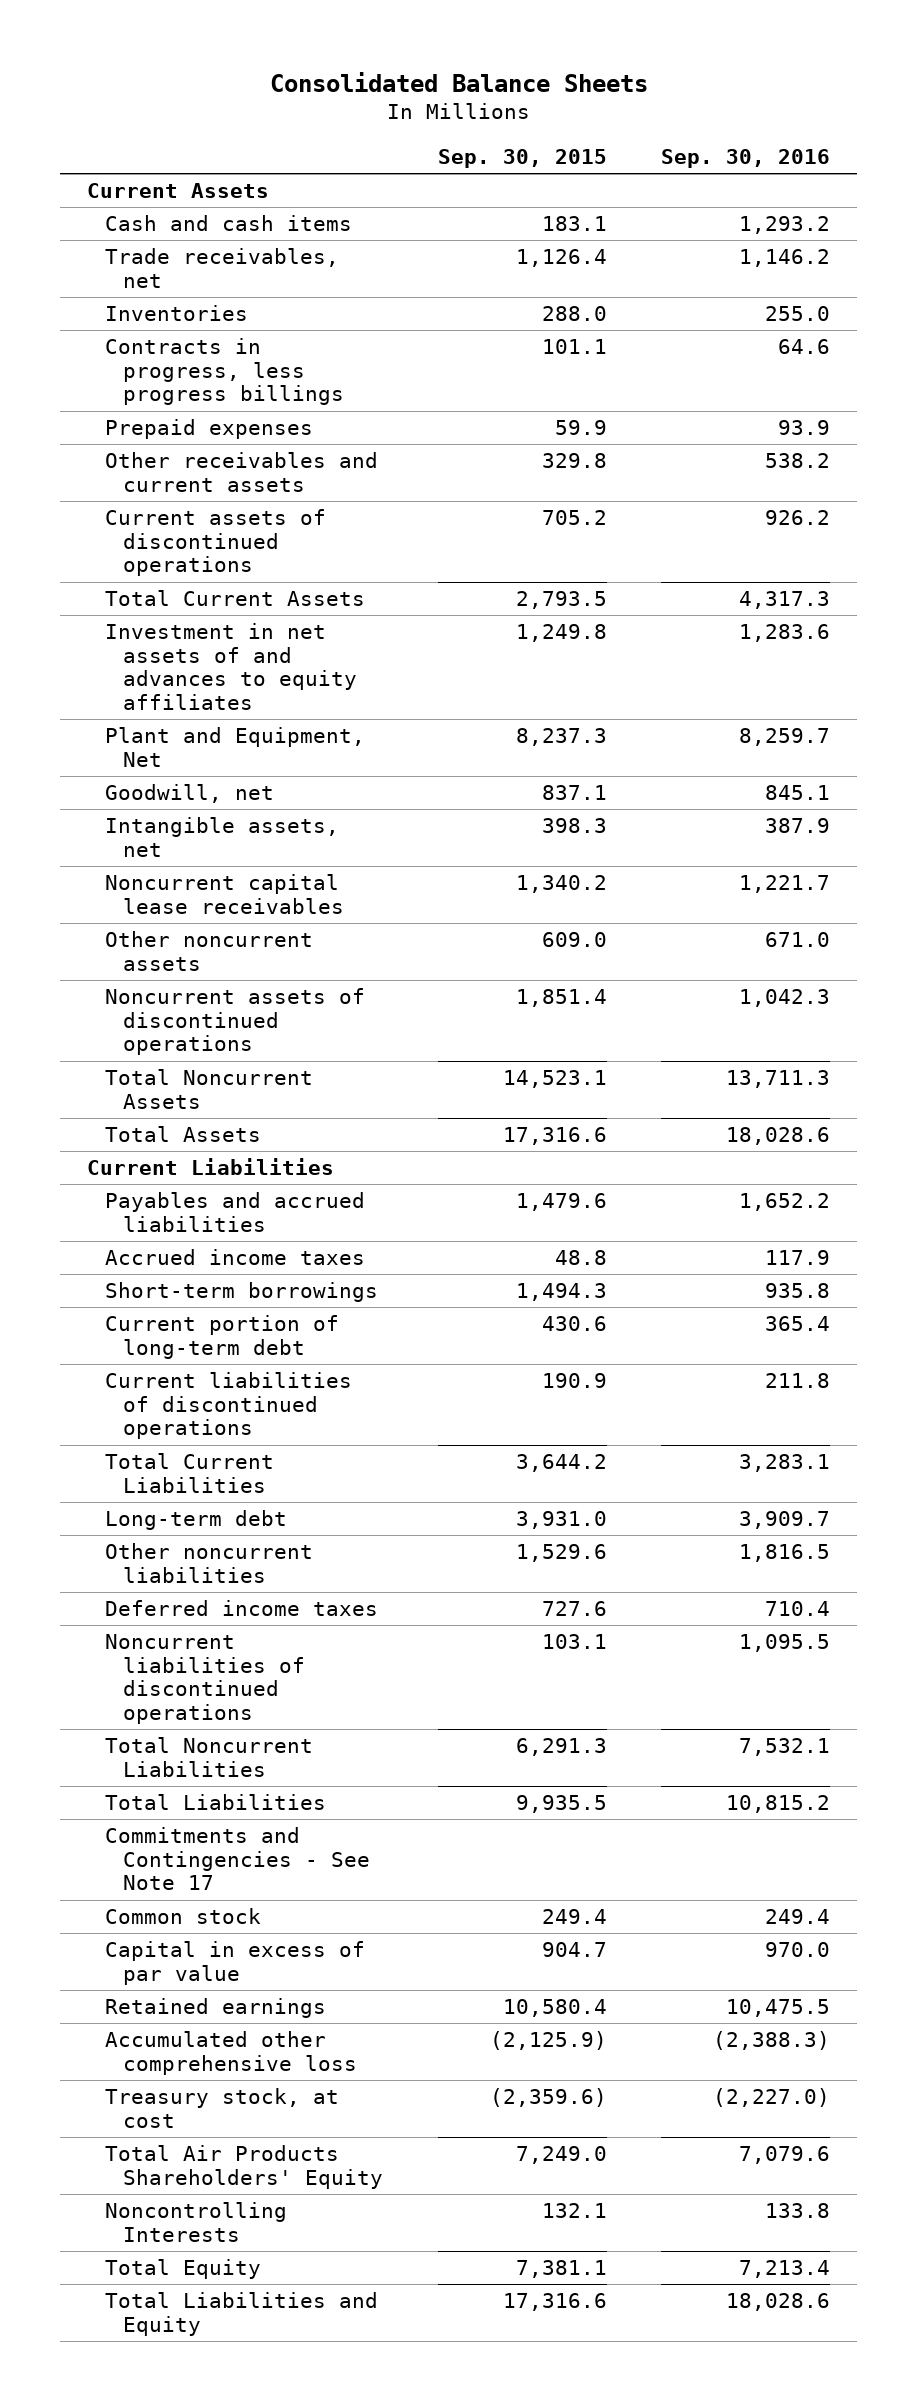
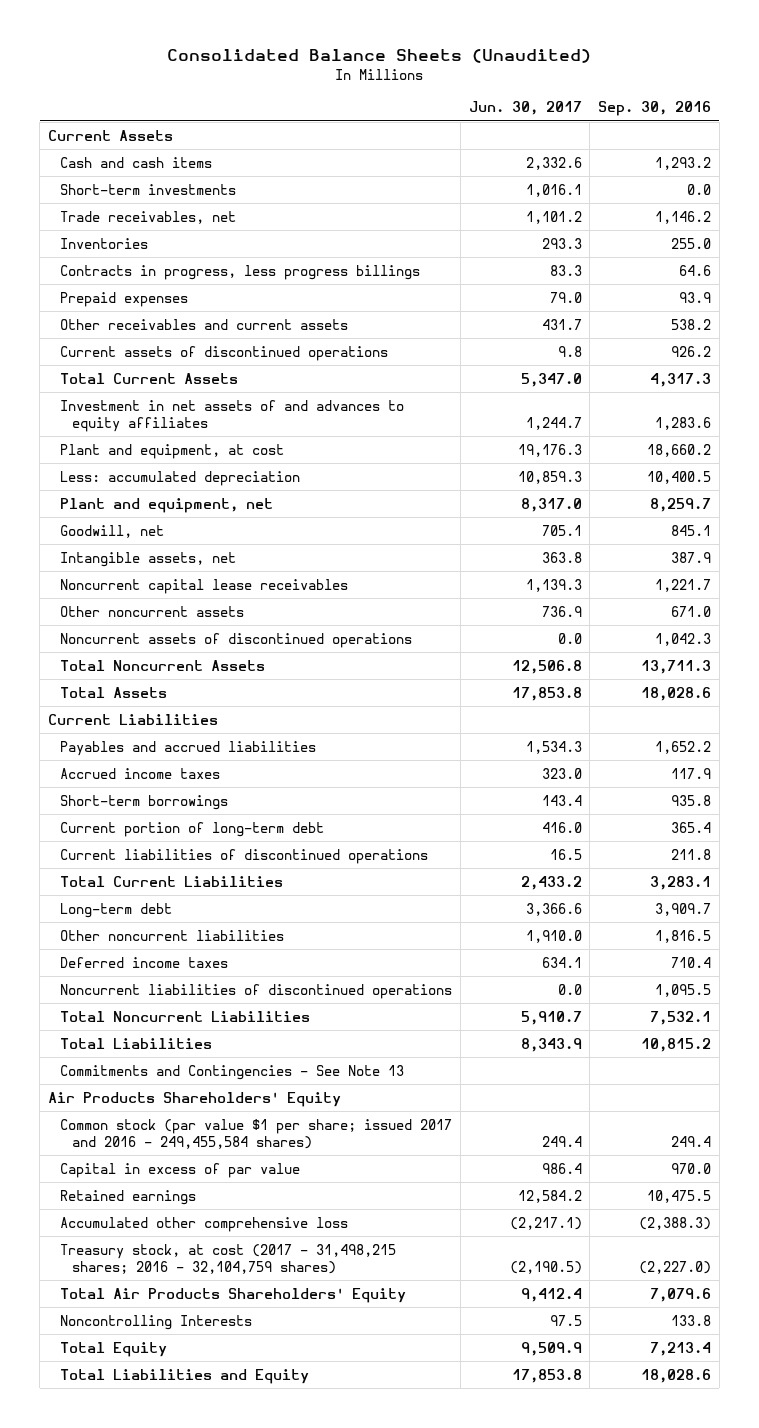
[269,71,648,92] Consolidated Balance Sheets -> [167,49,592,64] Consolidated Balance Sheets (Unaudited)
[437,149,607,169] Sep. 30, 2015 -> none
none -> [468,101,582,116] Jun. 30, 2017
none -> [60,183,237,195] Short-term investments
none -> [60,443,285,459] Plant and equipment, at cost
none -> [60,470,301,486] Less: accumulated depreciation
[105,727,366,767] Plant and Equipment, Net -> [60,497,274,513] Plant and equipment, net
[105,1827,371,1891] Commitments and Contingencies - See Note 17 -> [60,1064,405,1080] Commitments and Contingencies - See Note 13
none -> [48,1091,342,1107] Air Products Shareholders' Equity
[105,1908,262,1925] Common stock -> [60,1118,453,1150] Common stock (par value $1 per share; issued 2017 and 2016 - 249,455,584 shares)
[105,2088,340,2128] Treasury stock, at cost -> [60,1243,397,1275] Treasury stock, at cost (2017 - 31,498,215 shares; 2016 - 32,104,759 shares)

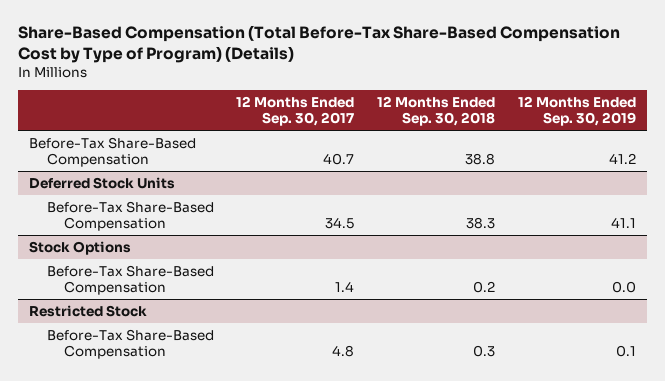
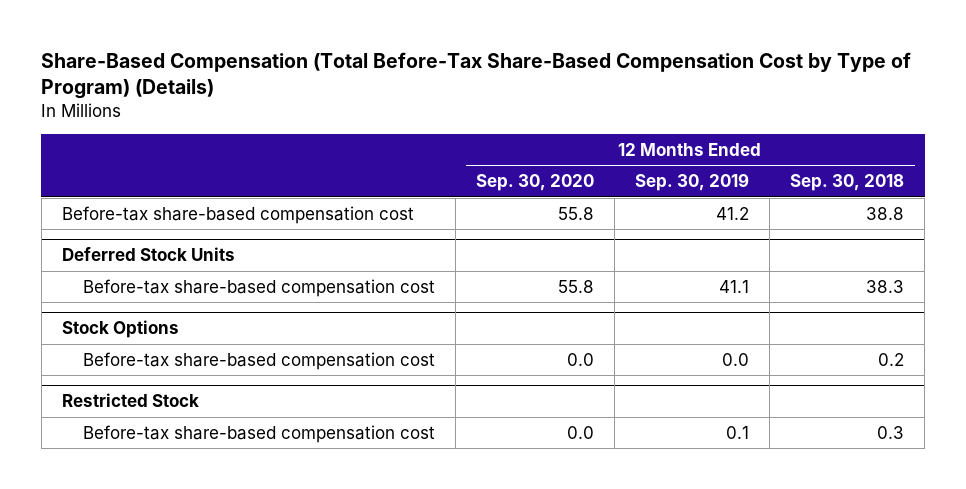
[236,96,355,127] 12 Months Ended Sep. 30, 2017 -> none
none -> [476,174,595,192] Sep. 30, 2020
[29,136,197,167] Before-Tax Share-Based Compensation -> [61,205,414,224] Before-tax share-based compensation cost
[46,200,214,231] Before-Tax Share-Based Compensation -> [83,278,436,297] Before-tax share-based compensation cost
[46,264,214,295] Before-Tax Share-Based Compensation -> [83,351,436,370] Before-tax share-based compensation cost
[46,328,214,359] Before-Tax Share-Based Compensation -> [83,424,436,443] Before-tax share-based compensation cost

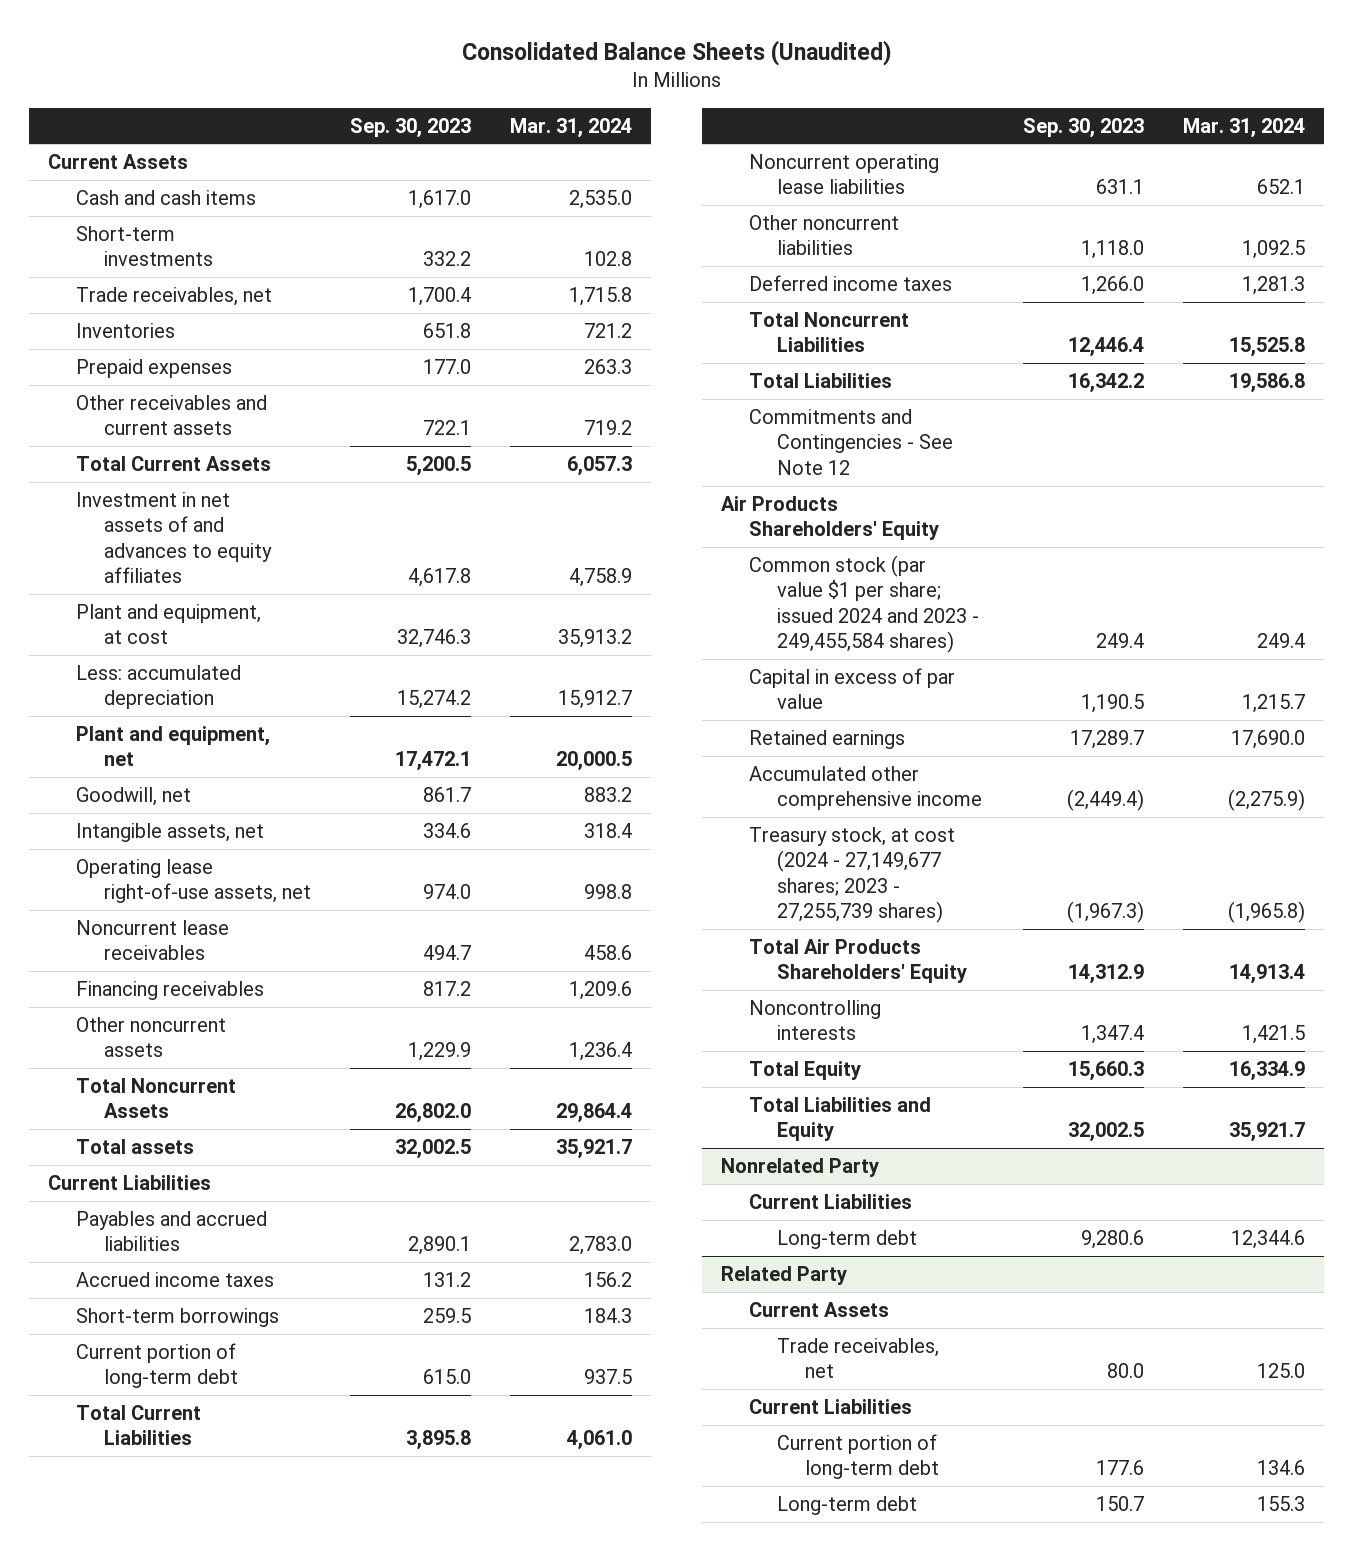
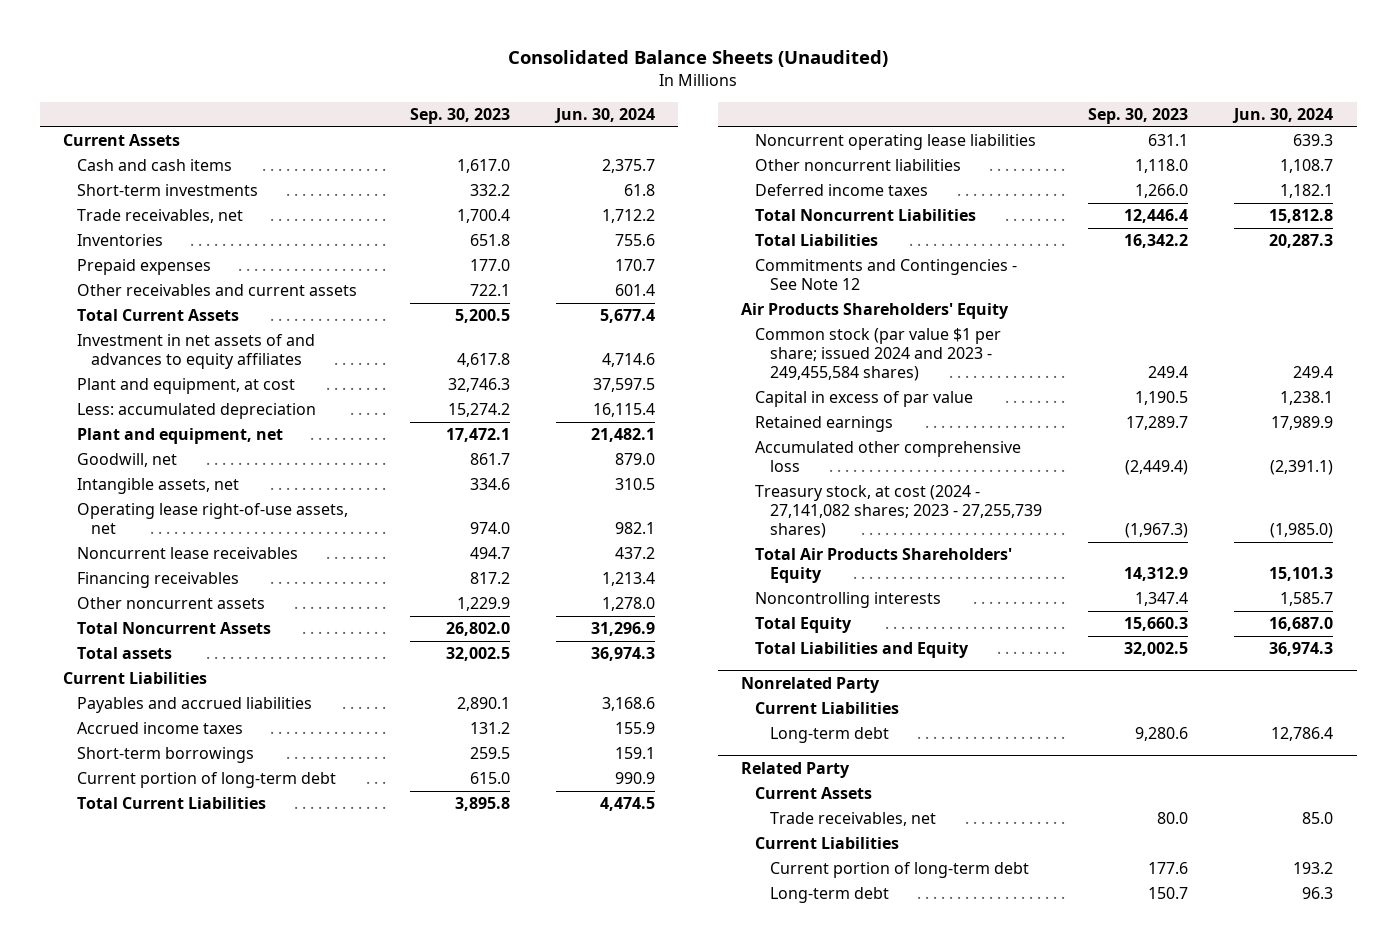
[509,117,632,138] Mar. 31, 2024 -> none
none -> [554,107,656,123] Jun. 30, 2024
[749,766,982,811] Accumulated other comprehensive income -> [755,441,1022,473] Accumulated other comprehensive loss
[749,827,956,924] Treasury stock, at cost (2024 - 27,149,677 shares; 2023 - 27,255,739 shares) -> [755,485,1042,539] Treasury stock, at cost (2024 - 27,141,082 shares; 2023 - 27,255,739 shares)

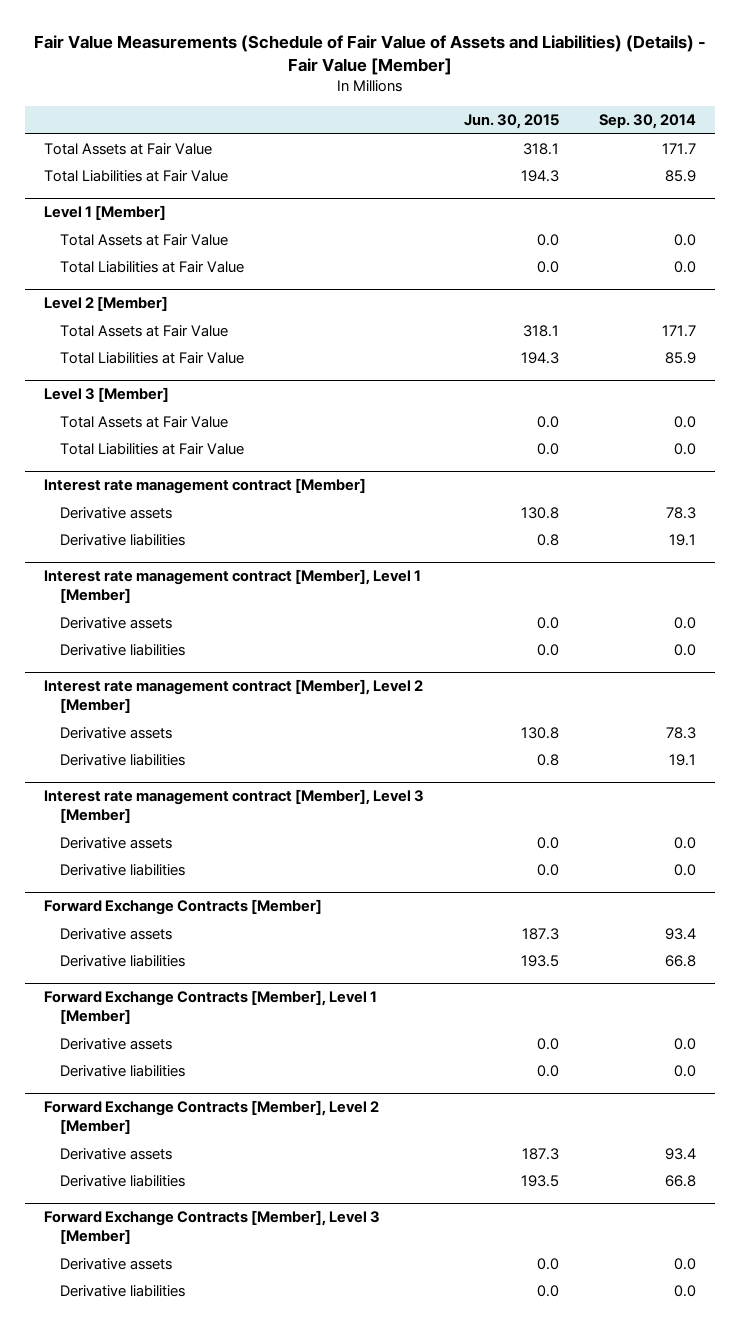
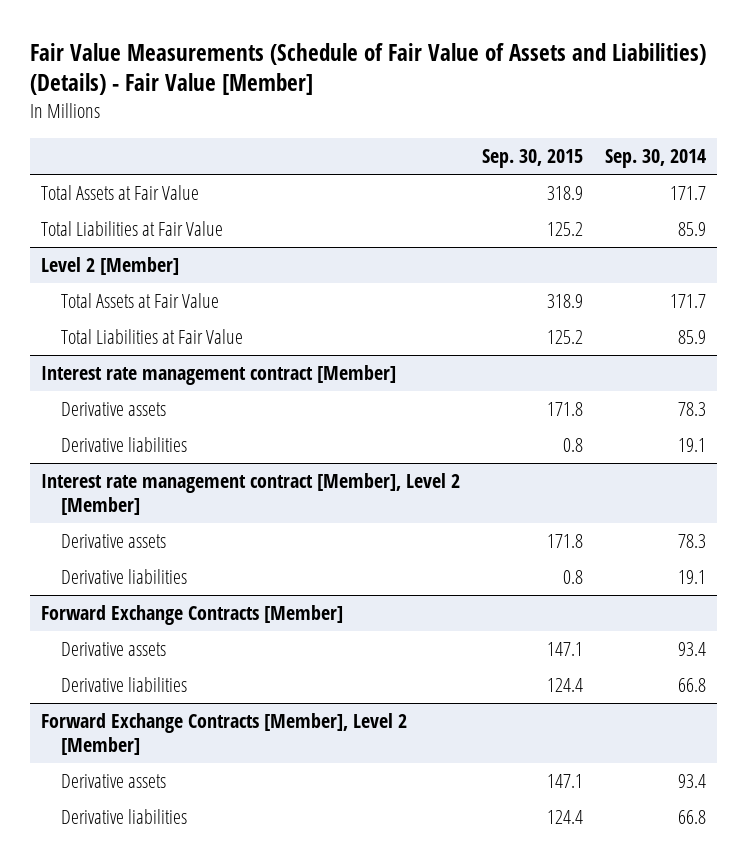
[464,114,560,130] Jun. 30, 2015 -> none
none -> [482,148,584,168] Sep. 30, 2015
[44,205,167,221] Level 1 [Member] -> none
[59,233,228,246] Total Assets at Fair Value -> none
[59,260,244,273] Total Liabilities at Fair Value -> none
[44,387,170,403] Level 3 [Member] -> none
[59,415,228,428] Total Assets at Fair Value -> none
[59,442,244,455] Total Liabilities at Fair Value -> none
[44,569,422,604] Interest rate management contract [Member], Level 1 [Member] -> none
[59,616,172,629] Derivative assets -> none
[59,643,185,656] Derivative liabilities -> none
[44,789,425,824] Interest rate management contract [Member], Level 3 [Member] -> none
[59,836,172,849] Derivative assets -> none
[59,863,185,876] Derivative liabilities -> none
[44,990,378,1025] Forward Exchange Contracts [Member], Level 1 [Member] -> none
[59,1037,172,1050] Derivative assets -> none
[59,1064,185,1077] Derivative liabilities -> none
[44,1210,381,1245] Forward Exchange Contracts [Member], Level 3 [Member] -> none
[59,1257,172,1270] Derivative assets -> none
[59,1284,185,1297] Derivative liabilities -> none

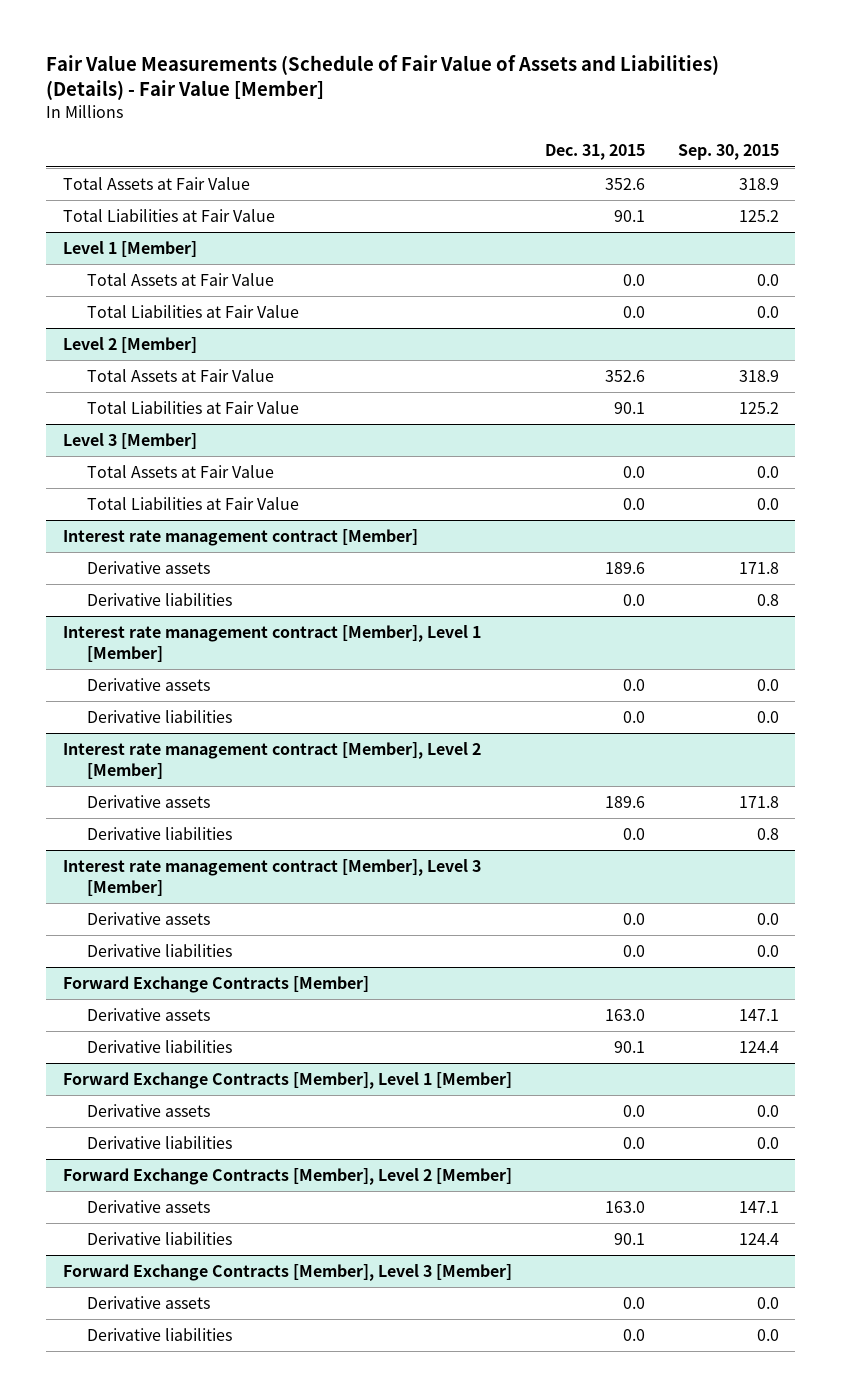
[605,148,707,168] Sep. 30, 2014 -> none
none -> [544,144,645,161] Dec. 31, 2015
none -> [62,241,197,258] Level 1 [Member]
none -> [86,273,274,287] Total Assets at Fair Value
none -> [86,305,299,319] Total Liabilities at Fair Value
none -> [62,433,197,450] Level 3 [Member]
none -> [86,465,274,479] Total Assets at Fair Value
none -> [86,497,299,511] Total Liabilities at Fair Value
none -> [62,625,481,662] Interest rate management contract [Member], Level 1 [Member]
none -> [86,678,210,692] Derivative assets
none -> [86,710,232,724] Derivative liabilities
none -> [62,859,481,896] Interest rate management contract [Member], Level 3 [Member]
none -> [86,912,210,926] Derivative assets
none -> [86,944,232,958] Derivative liabilities
none -> [62,1072,512,1090] Forward Exchange Contracts [Member], Level 1 [Member]
none -> [86,1104,210,1118] Derivative assets
none -> [86,1136,232,1150] Derivative liabilities
none -> [62,1264,512,1282] Forward Exchange Contracts [Member], Level 3 [Member]
none -> [86,1296,210,1310] Derivative assets
none -> [86,1328,232,1342] Derivative liabilities

